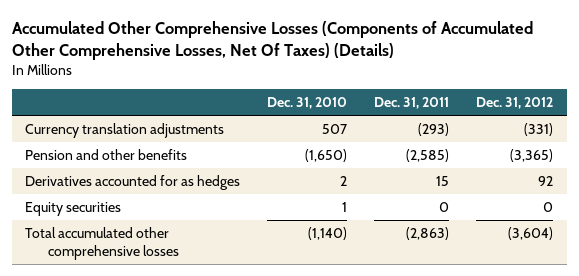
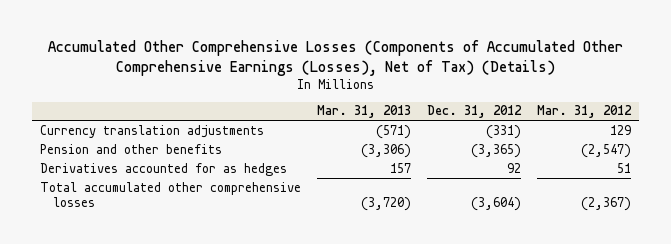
[11,20,533,60] Accumulated Other Comprehensive Losses (Components of Accumulated Other Comprehensive Losses, Net Of Taxes) (Details) -> [47,39,623,76] Accumulated Other Comprehensive Losses (Components of Accumulated Other Comprehensive Earnings (Losses), Net of Tax) (Details)
[267,97,348,110] Dec. 31, 2010 -> none
[374,97,450,110] Dec. 31, 2011 -> none
none -> [317,105,412,119] Mar. 31, 2013
none -> [537,105,633,119] Mar. 31, 2012
[25,201,122,216] Equity securities -> none

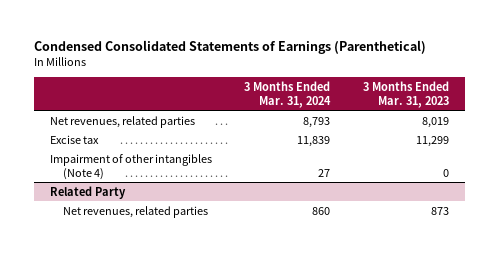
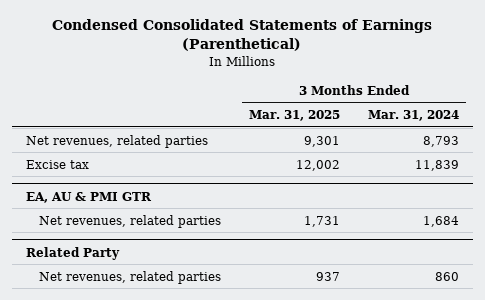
[362,80,449,108] 3 Months Ended Mar. 31, 2023 -> none
none -> [249,110,341,122] Mar. 31, 2025
[49,153,212,180] Impairment of other intangibles (Note 4) -> none
none -> [25,191,152,203] EA, AU & PMI GTR
none -> [39,214,222,228] Net revenues, related parties

